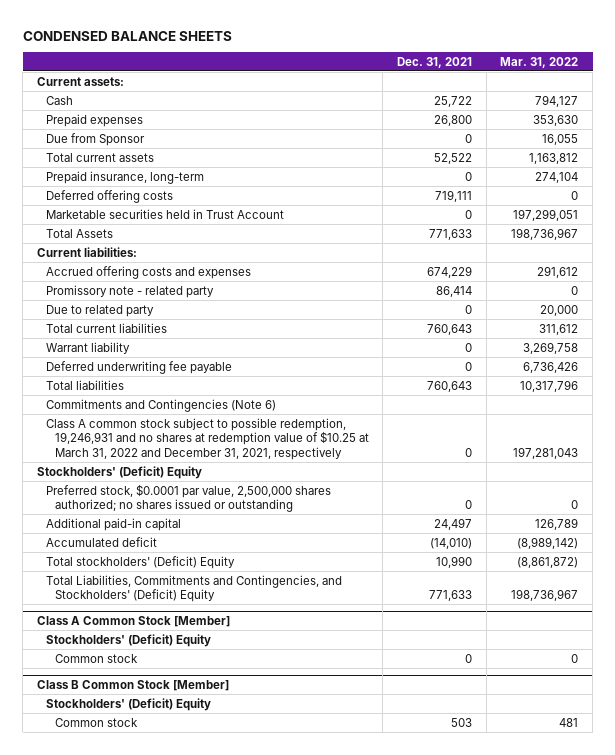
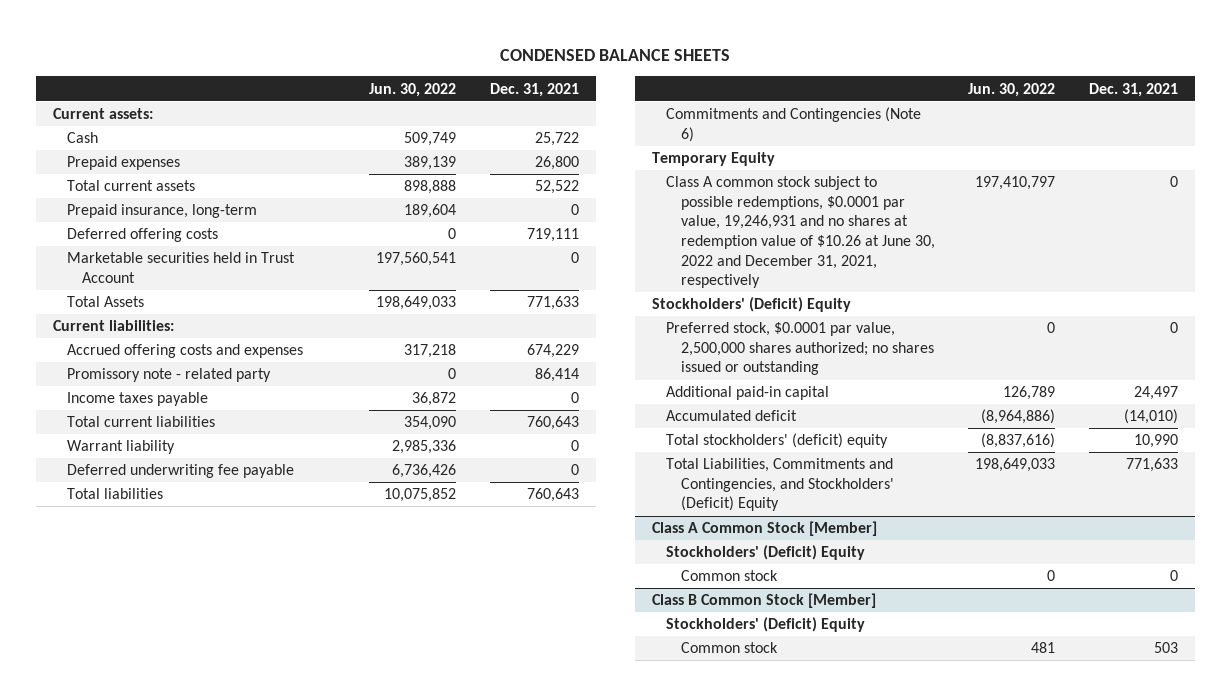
[500,56,579,68] Mar. 31, 2022 -> none
none -> [369,82,457,97] Jun. 30, 2022
[45,132,145,146] Due from Sponsor -> none
[45,304,154,317] Due to related party -> none
none -> [67,392,209,407] Income taxes payable
none -> [651,152,775,167] Temporary Equity
[45,417,369,461] Class A common stock subject to possible redemption, 19,246,931 and no shares at redemption value of $10.25 at March 31, 2022 and December 31, 2021, respectively -> [666,176,935,289] Class A common stock subject to possible redemptions, $0.0001 par value, 19,246,931 and no shares at redemption value of $10.26 at June 30, 2022 and December 31, 2021, respectively
[45,555,235,569] Total stockholders' (Deficit) Equity -> [666,433,889,449] Total stockholders' (deficit) equity

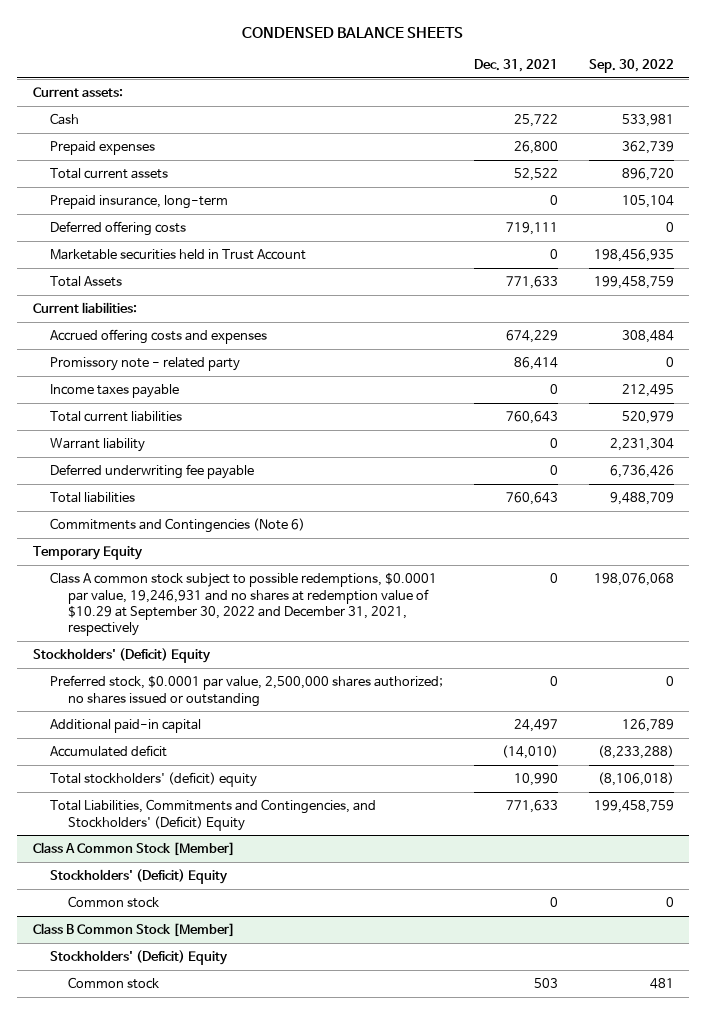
[369,82,457,97] Jun. 30, 2022 -> none
none -> [588,59,674,74] Sep. 30, 2022
[666,176,935,289] Class A common stock subject to possible redemptions, $0.0001 par value, 19,246,931 and no shares at redemption value of $10.26 at June 30, 2022 and December 31, 2021, respectively -> [50,572,438,637] Class A common stock subject to possible redemptions, $0.0001 par value, 19,246,931 and no shares at redemption value of $10.29 at September 30, 2022 and December 31, 2021, respectively

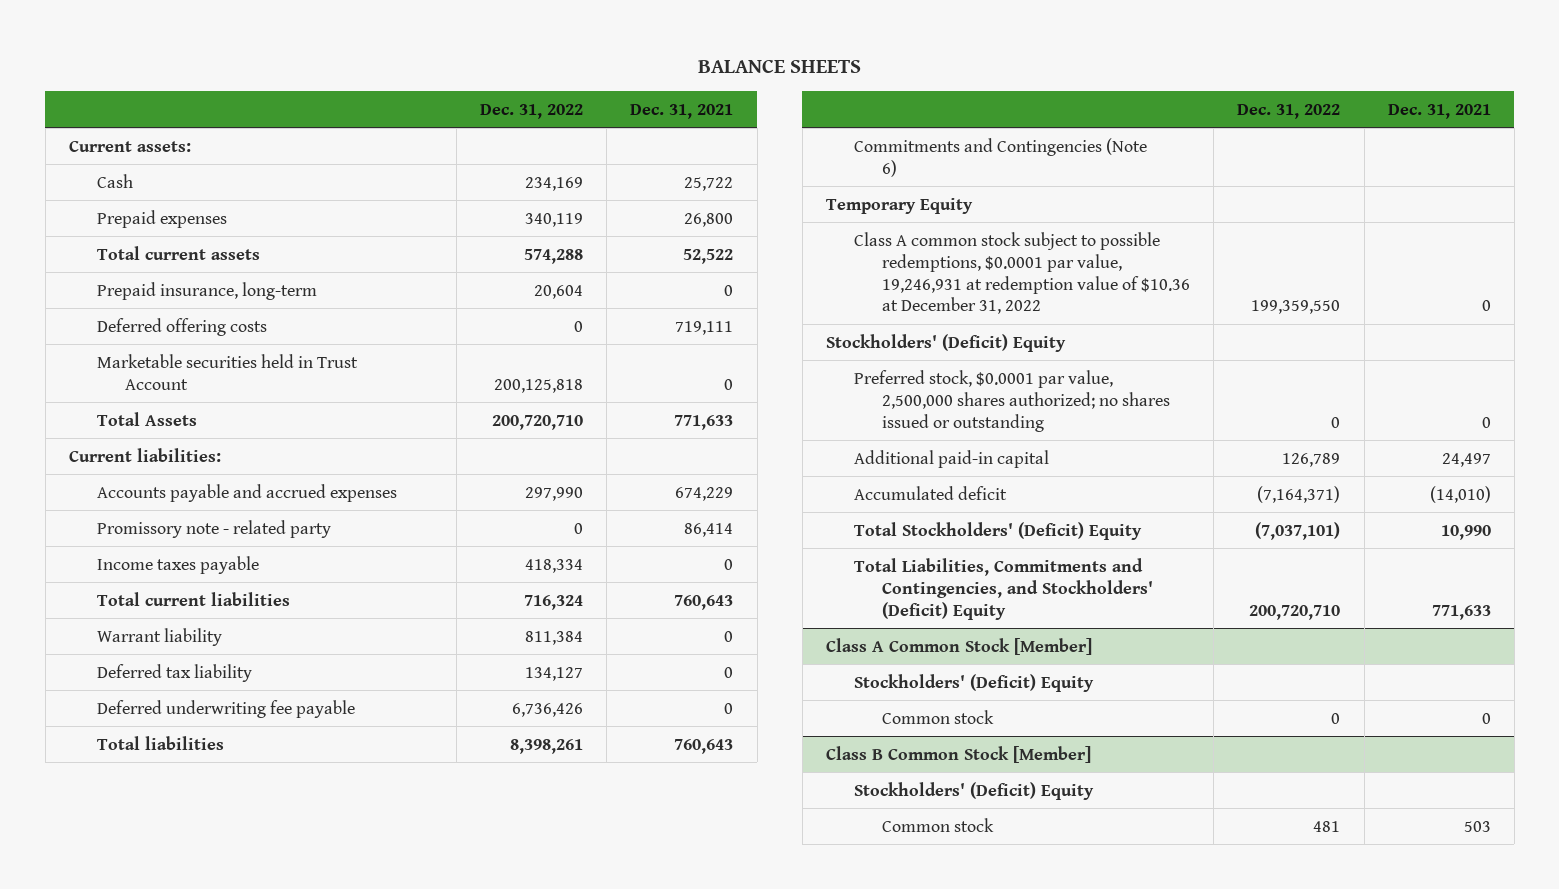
[242,26,464,38] CONDENSED BALANCE SHEETS -> [697,60,861,74] BALANCE SHEETS
[588,59,674,74] Sep. 30, 2022 -> none
none -> [480,103,584,119] Dec. 31, 2022
[50,329,268,345] Accrued offering costs and expenses -> [96,483,397,502] Accounts payable and accrued expenses
none -> [96,663,252,682] Deferred tax liability
[50,572,438,637] Class A common stock subject to possible redemptions, $0.0001 par value, 19,246,931 and no shares at redemption value of $10.29 at September 30, 2022 and December 31, 2021, respectively -> [854,231,1191,315] Class A common stock subject to possible redemptions, $0.0001 par value, 19,246,931 at redemption value of $10.36 at December 31, 2022
[50,772,258,788] Total stockholders' (deficit) equity -> [854,521,1143,540] Total Stockholders' (Deficit) Equity

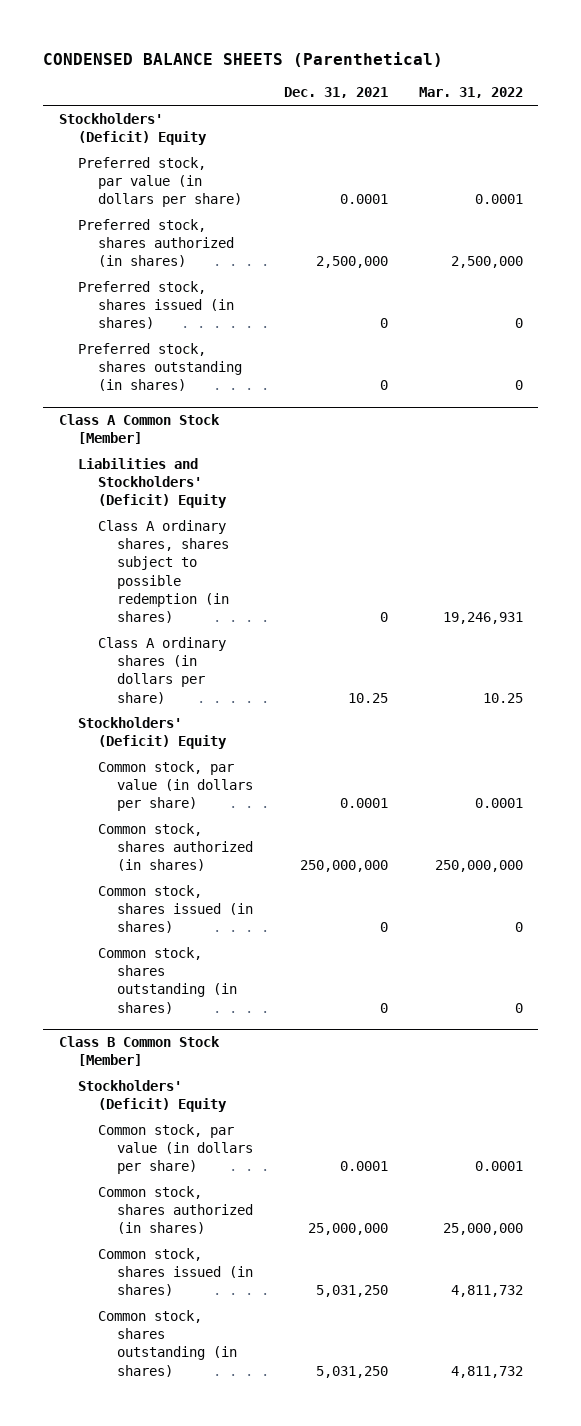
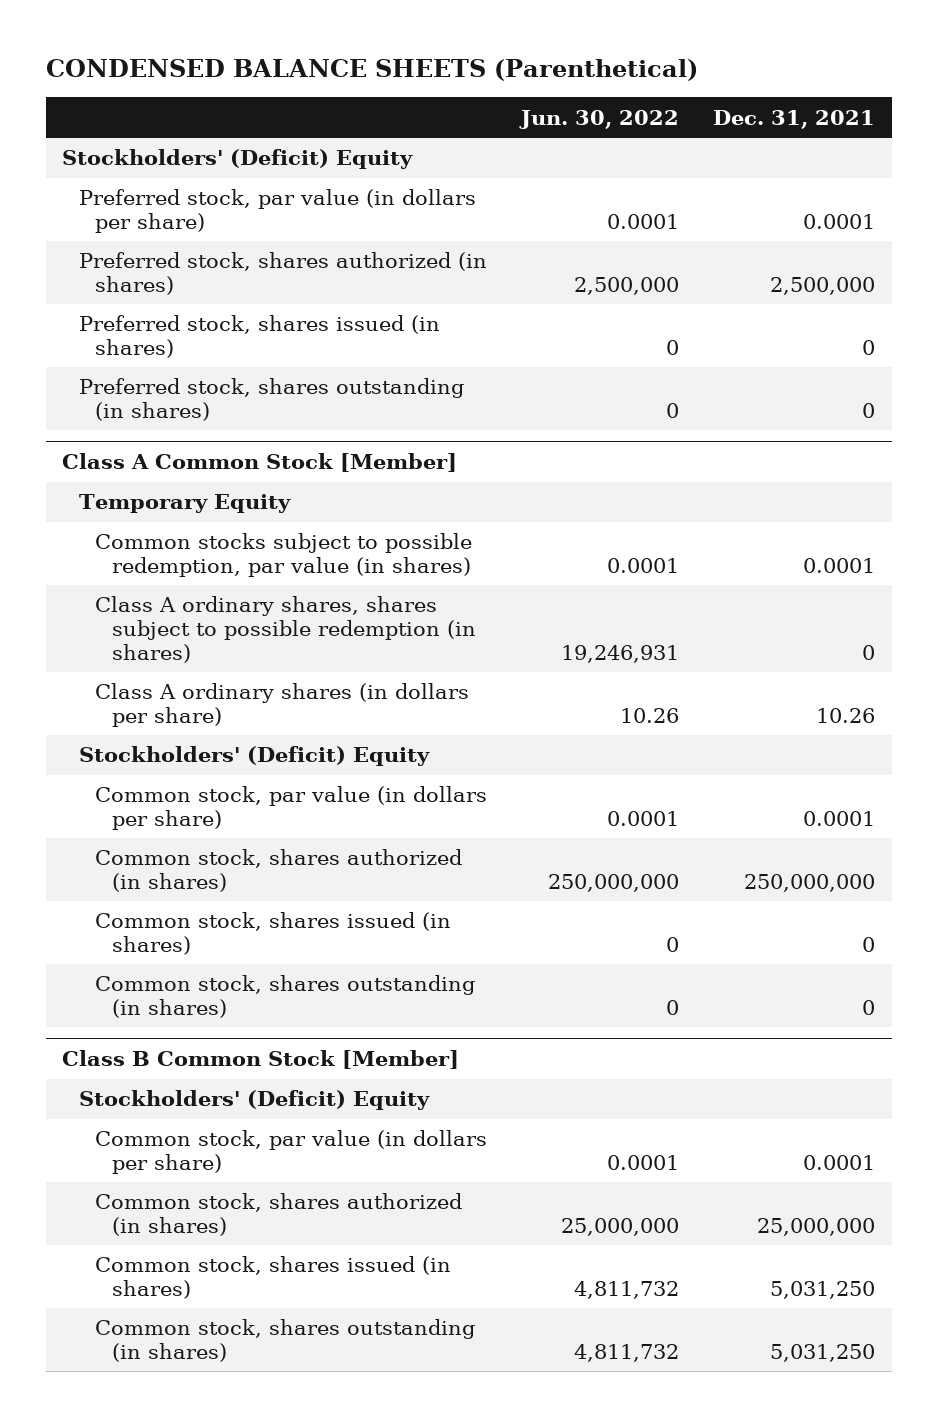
[418,87,523,99] Mar. 31, 2022 -> none
none -> [519,109,680,129] Jun. 30, 2022
[78,458,227,509] Liabilities and Stockholders' (Deficit) Equity -> none
none -> [78,494,291,514] Temporary Equity
none -> [95,533,473,577] Common stocks subject to possible redemption, par value (in shares)
[347,692,388,703] 10.25 -> [816,707,876,723] 10.26

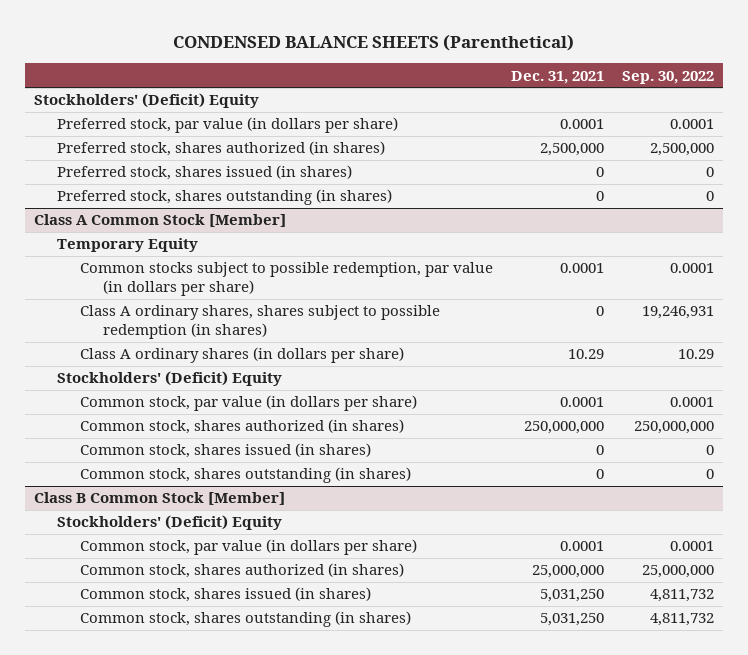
[519,109,680,129] Jun. 30, 2022 -> none
none -> [622,70,715,84] Sep. 30, 2022
[95,533,473,577] Common stocks subject to possible redemption, par value (in shares) -> [80,262,494,297] Common stocks subject to possible redemption, par value (in dollars per share)
[816,707,876,723] 10.26 -> [568,349,605,360] 10.29

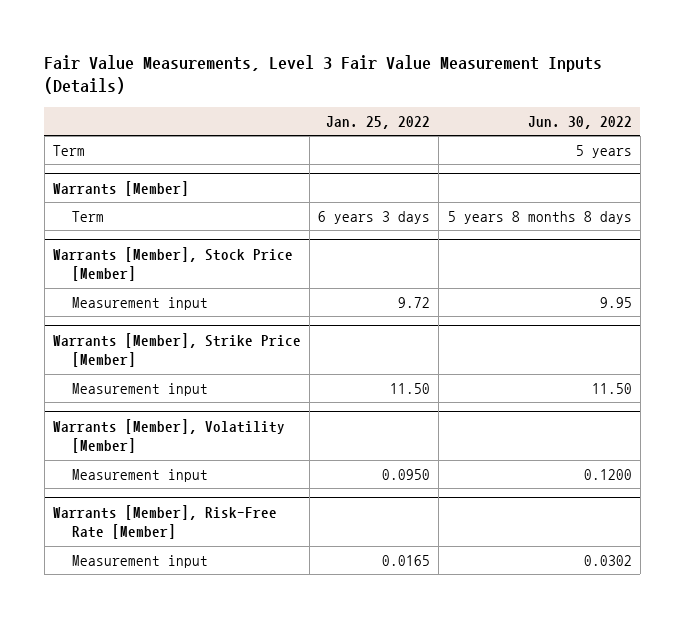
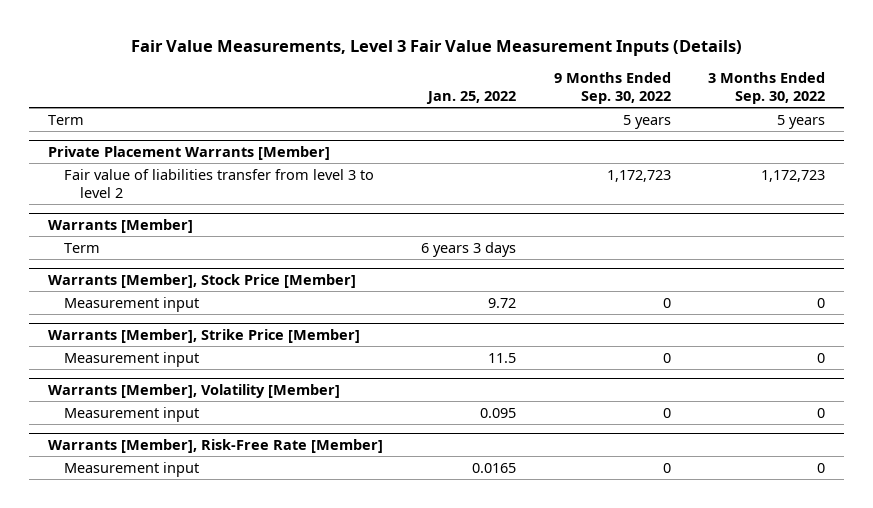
[527,115,632,129] Jun. 30, 2022 -> none
none -> [553,71,671,105] 9 Months Ended Sep. 30, 2022
none -> [708,71,826,105] 3 Months Ended Sep. 30, 2022
none -> [48,145,331,160] Private Placement Warrants [Member]
none -> [63,168,374,198] Fair value of liabilities transfer from level 3 to level 2
[390,383,431,395] 11.50 -> [487,352,516,363] 11.5
[382,469,431,481] 0.0950 -> [479,407,516,418] 0.095

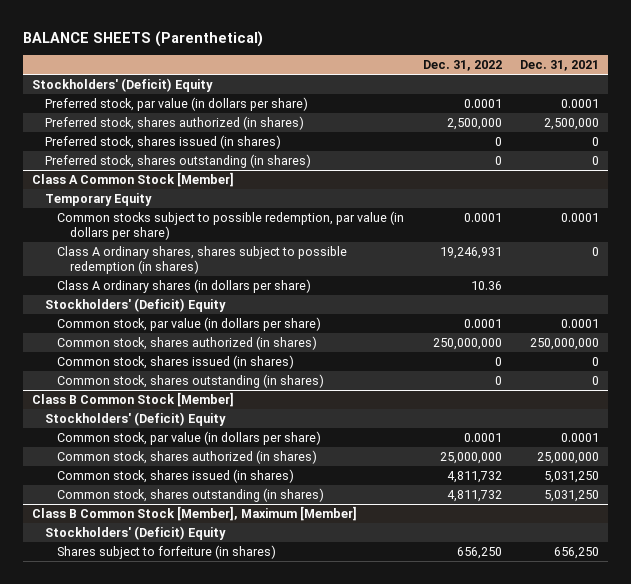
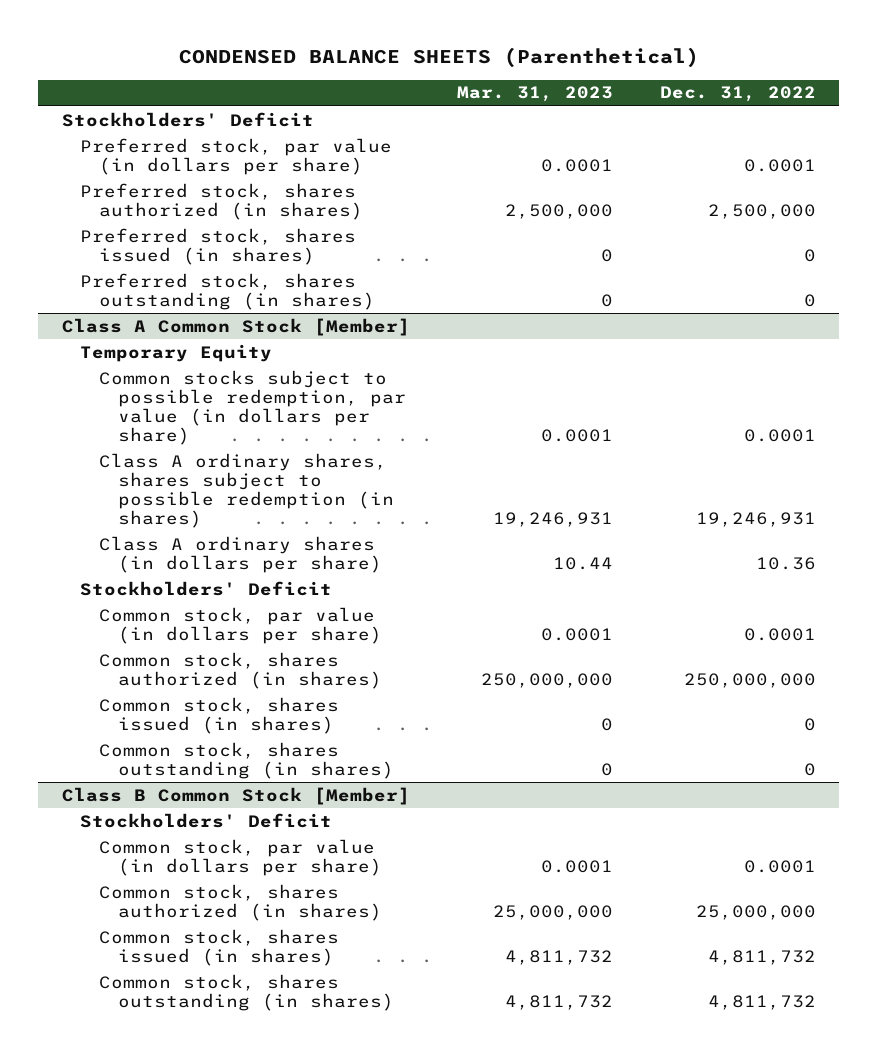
[23,30,264,47] BALANCE SHEETS (Parenthetical) -> [178,47,699,69] CONDENSED BALANCE SHEETS (Parenthetical)
[519,60,599,72] Dec. 31, 2021 -> none
none -> [456,86,613,103] Mar. 31, 2023
[32,77,214,92] Stockholders' (Deficit) Equity -> [61,111,314,127] Stockholders' Deficit
[44,297,226,312] Stockholders' (Deficit) Equity -> [80,580,333,596] Stockholders' Deficit
[44,411,226,426] Stockholders' (Deficit) Equity -> [80,812,333,828] Stockholders' Deficit
[32,505,358,521] Class B Common Stock [Member], Maximum [Member] -> none
[44,525,226,540] Stockholders' (Deficit) Equity -> none
[57,544,277,559] Shares subject to forfeiture (in shares) -> none

